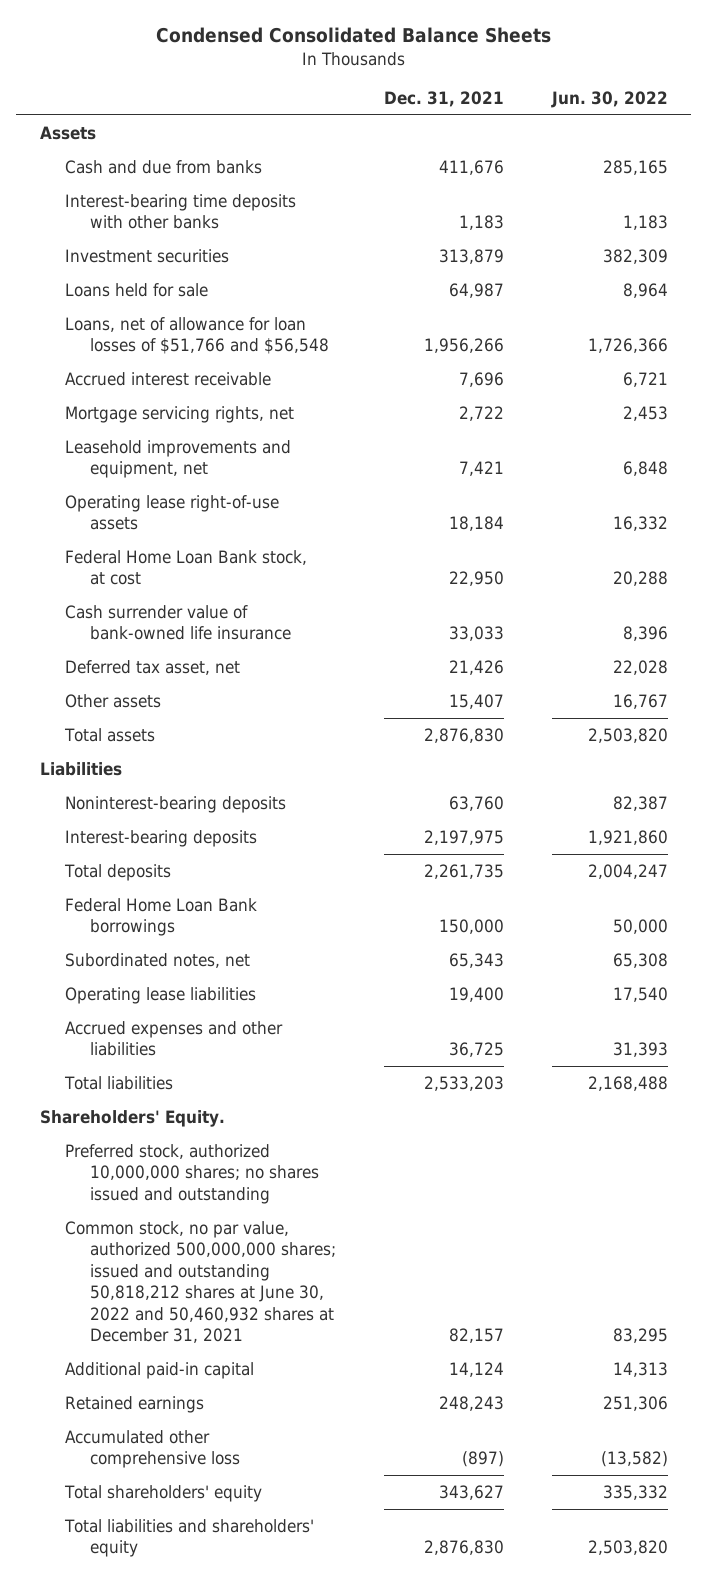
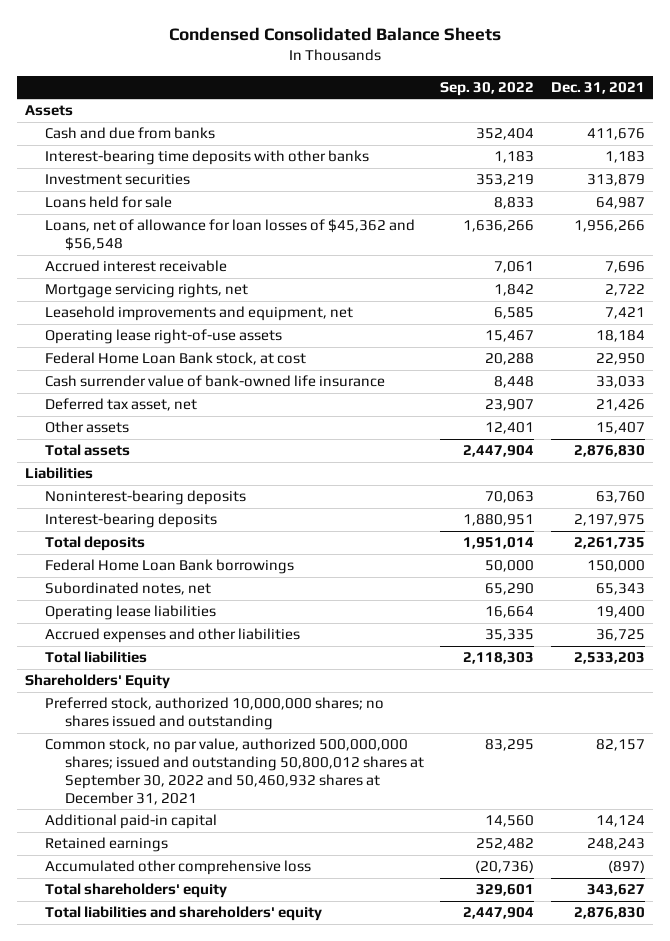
[550,91,668,109] Jun. 30, 2022 -> none
none -> [440,81,535,96] Sep. 30, 2022
[65,316,330,355] Loans, net of allowance for loan losses of $51,766 and $56,548 -> [44,219,415,252] Loans, net of allowance for loan losses of $45,362 and $56,548
[39,1109,225,1127] Shareholders' Equity. -> [25,674,171,690] Shareholders' Equity
[65,1220,337,1344] Common stock, no par value, authorized 500,000,000 shares; issued and outstanding 50,818,212 shares at June 30, 2022 and 50,460,932 shares at December 31, 2021 -> [44,738,424,805] Common stock, no par value, authorized 500,000,000 shares; issued and outstanding 50,800,012 shares at September 30, 2022 and 50,460,932 shares at December 31, 2021

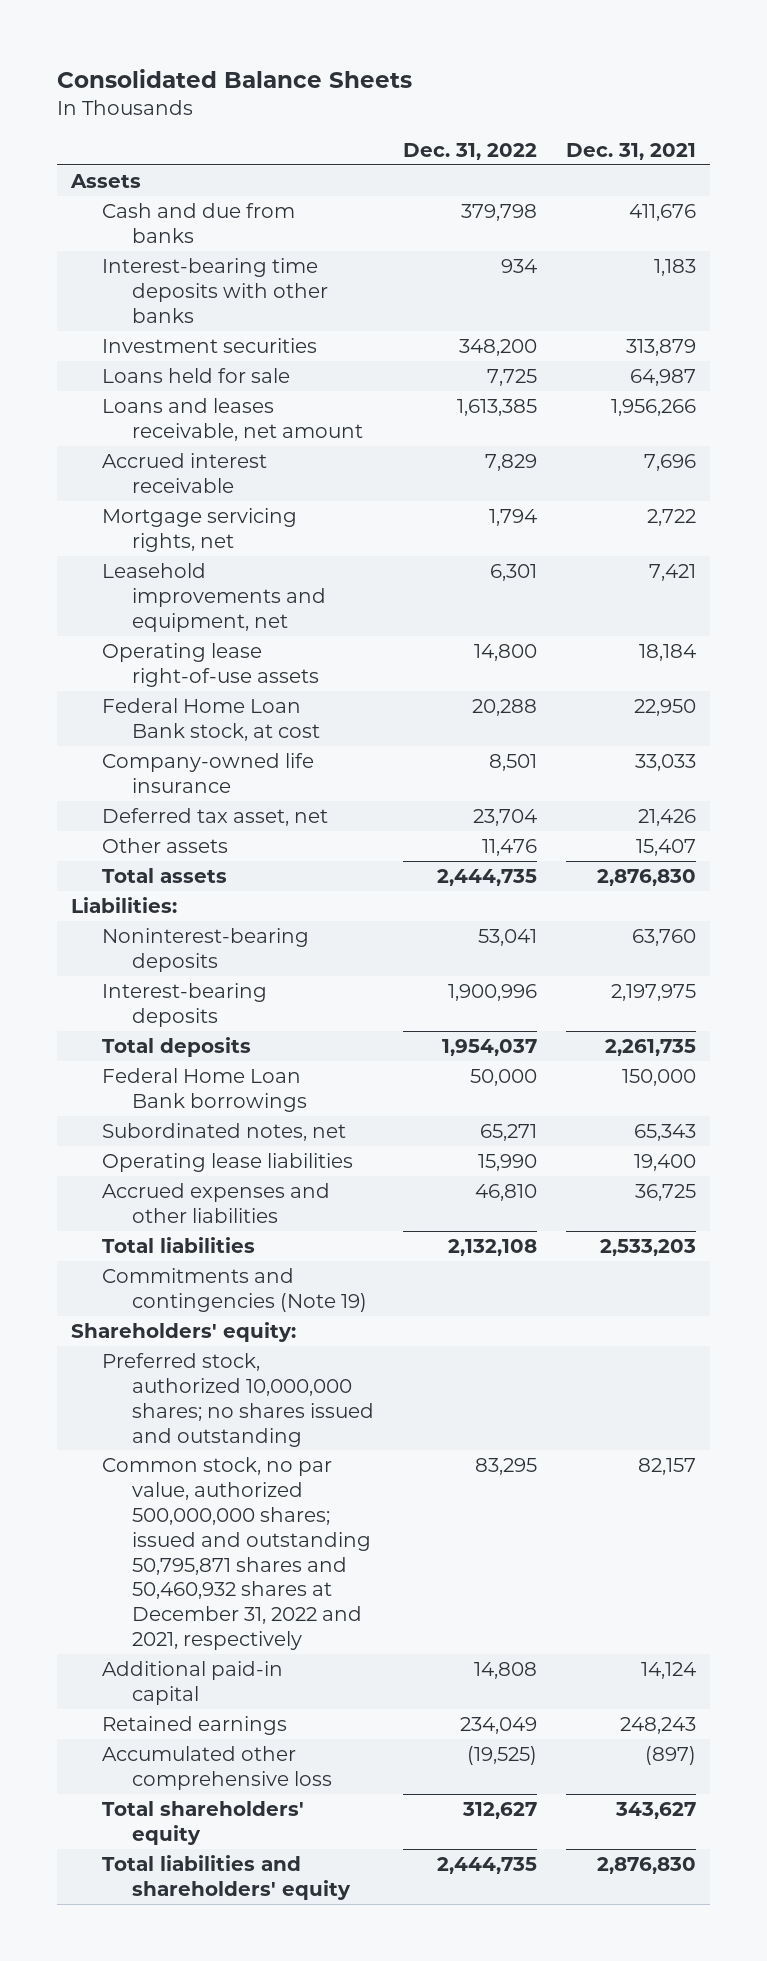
[168,27,501,42] Condensed Consolidated Balance Sheets -> [57,68,413,88] Consolidated Balance Sheets
[440,81,535,96] Sep. 30, 2022 -> none
none -> [403,142,538,160] Dec. 31, 2022
[44,219,415,252] Loans, net of allowance for loan losses of $45,362 and $56,548 -> [101,397,364,441] Loans and leases receivable, net amount
[44,375,385,388] Cash surrender value of bank-owned life insurance -> [101,752,314,793] Company-owned life insurance
[25,467,94,480] Liabilities -> [71,896,178,913] Liabilities:
none -> [101,1267,368,1312] Commitments and contingencies (Note 19)
[25,674,171,690] Shareholders' Equity -> [71,1321,297,1342] Shareholders' equity:
[44,738,424,805] Common stock, no par value, authorized 500,000,000 shares; issued and outstanding 50,800,012 shares at September 30, 2022 and 50,460,932 shares at December 31, 2021 -> [101,1456,372,1651] Common stock, no par value, authorized 500,000,000 shares; issued and outstanding 50,795,871 shares and 50,460,932 shares at December 31, 2022 and 2021, respectively

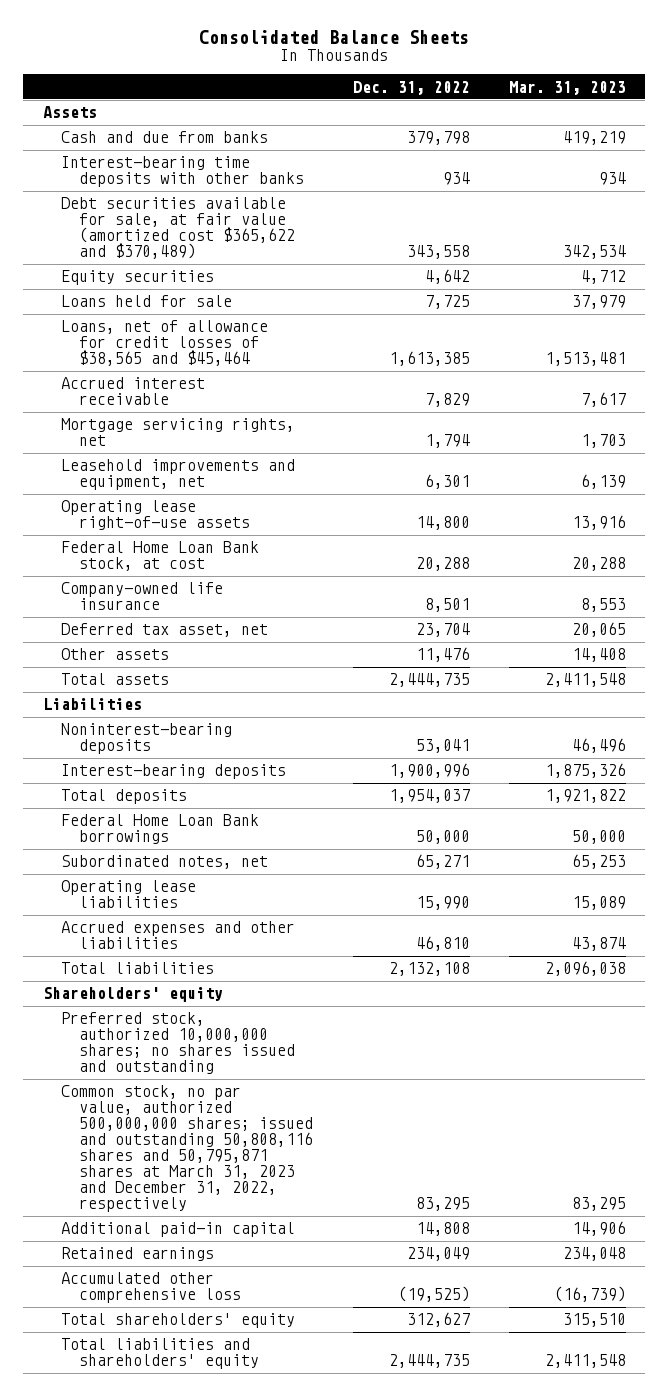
[566,142,697,160] Dec. 31, 2021 -> none
none -> [508,80,626,95] Mar. 31, 2023
[101,337,317,353] Investment securities -> none
none -> [61,197,296,260] Debt securities available for sale, at fair value (amortized cost $365,622 and $370,489)
none -> [61,270,215,286] Equity securities
[101,397,364,441] Loans and leases receivable, net amount -> [61,320,269,367] Loans, net of allowance for credit losses of $38,565 and $45,464
[71,896,178,913] Liabilities: -> [42,698,142,711] Liabilities
[101,1267,368,1312] Commitments and contingencies (Note 19) -> none
[71,1321,297,1342] Shareholders' equity: -> [42,987,223,1003] Shareholders' equity
[101,1456,372,1651] Common stock, no par value, authorized 500,000,000 shares; issued and outstanding 50,795,871 shares and 50,460,932 shares at December 31, 2022 and 2021, respectively -> [61,1085,314,1213] Common stock, no par value, authorized 500,000,000 shares; issued and outstanding 50,808,116 shares and 50,795,871 shares at March 31, 2023 and December 31, 2022, respectively

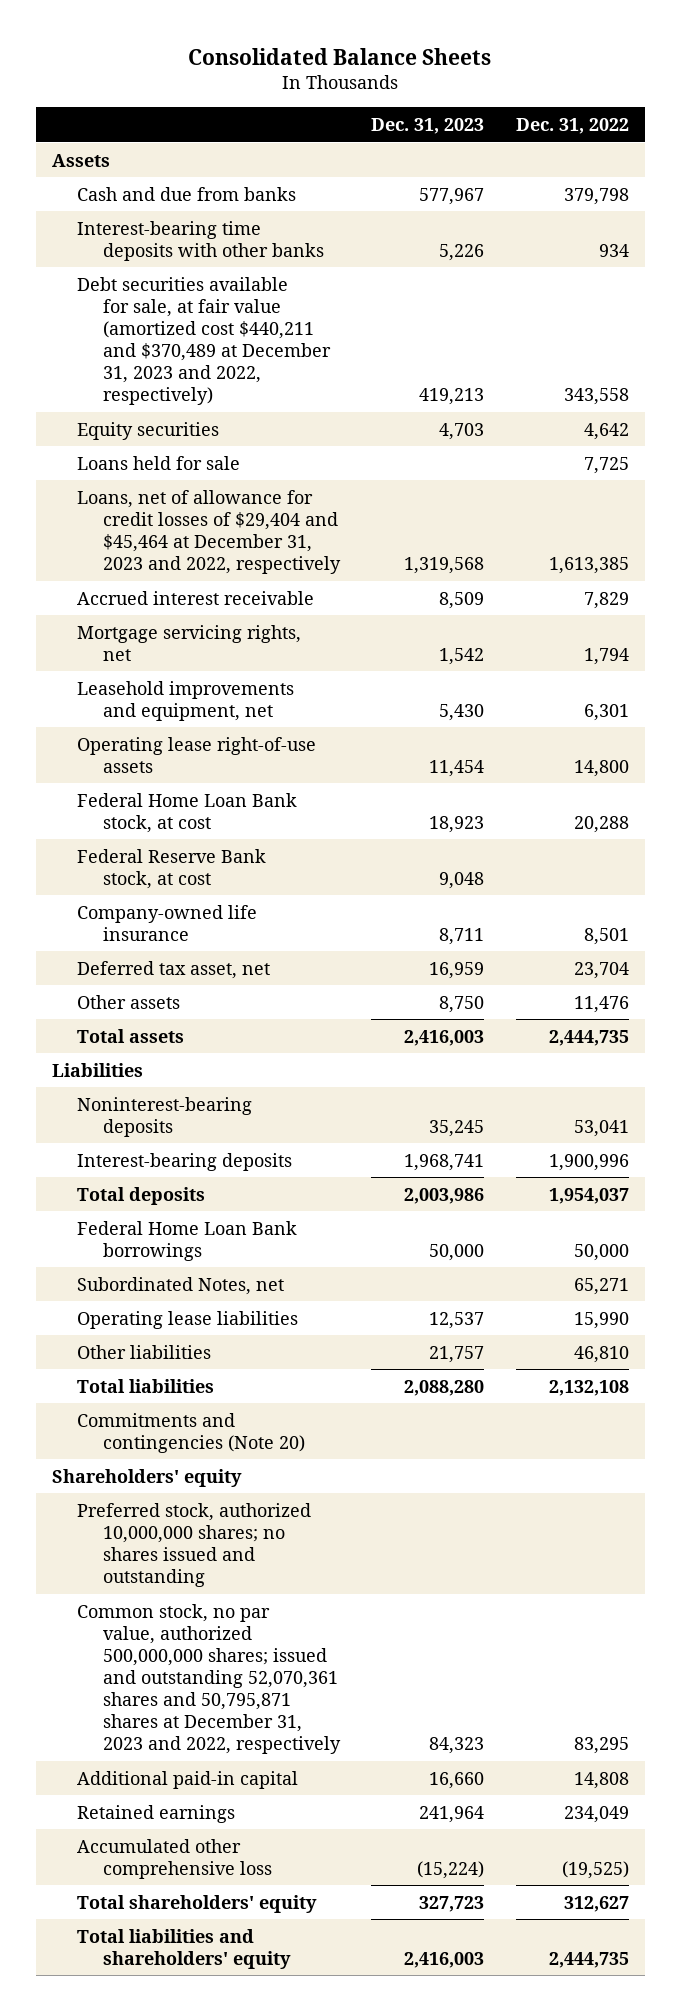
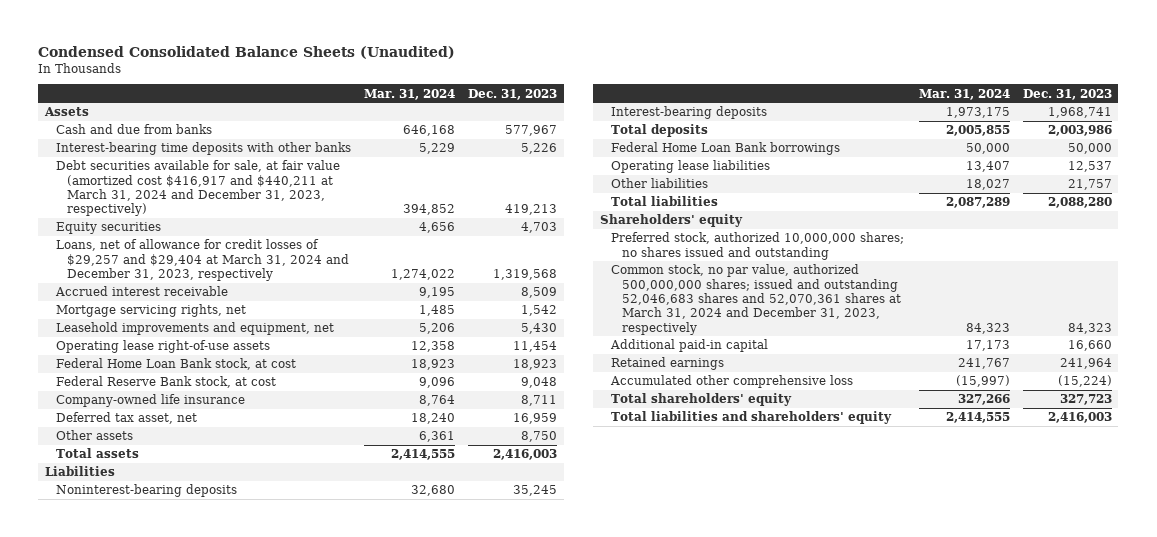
[188,47,492,65] Consolidated Balance Sheets -> [38,45,456,59] Condensed Consolidated Balance Sheets (Unaudited)
[515,118,629,135] Dec. 31, 2022 -> none
none -> [363,88,455,100] Mar. 31, 2024
[77,276,331,406] Debt securities available for sale, at fair value (amortized cost $440,211 and $370,489 at December 31, 2023 and 2022, respectively) -> [55,160,340,217] Debt securities available for sale, at fair value (amortized cost $416,917 and $440,211 at March 31, 2024 and December 31, 2023, respectively)
[77,455,241,470] Loans held for sale -> none
[77,489,341,574] Loans, net of allowance for credit losses of $29,404 and $45,464 at December 31, 2023 and 2022, respectively -> [55,239,350,282] Loans, net of allowance for credit losses of $29,257 and $29,404 at March 31, 2024 and December 31, 2023, respectively
[77,1276,285,1295] Subordinated Notes, net -> none
[77,1412,305,1453] Commitments and contingencies (Note 20) -> none
[77,1603,341,1755] Common stock, no par value, authorized 500,000,000 shares; issued and outstanding 52,070,361 shares and 50,795,871 shares at December 31, 2023 and 2022, respectively -> [610,264,901,335] Common stock, no par value, authorized 500,000,000 shares; issued and outstanding 52,046,683 shares and 52,070,361 shares at March 31, 2024 and December 31, 2023, respectively

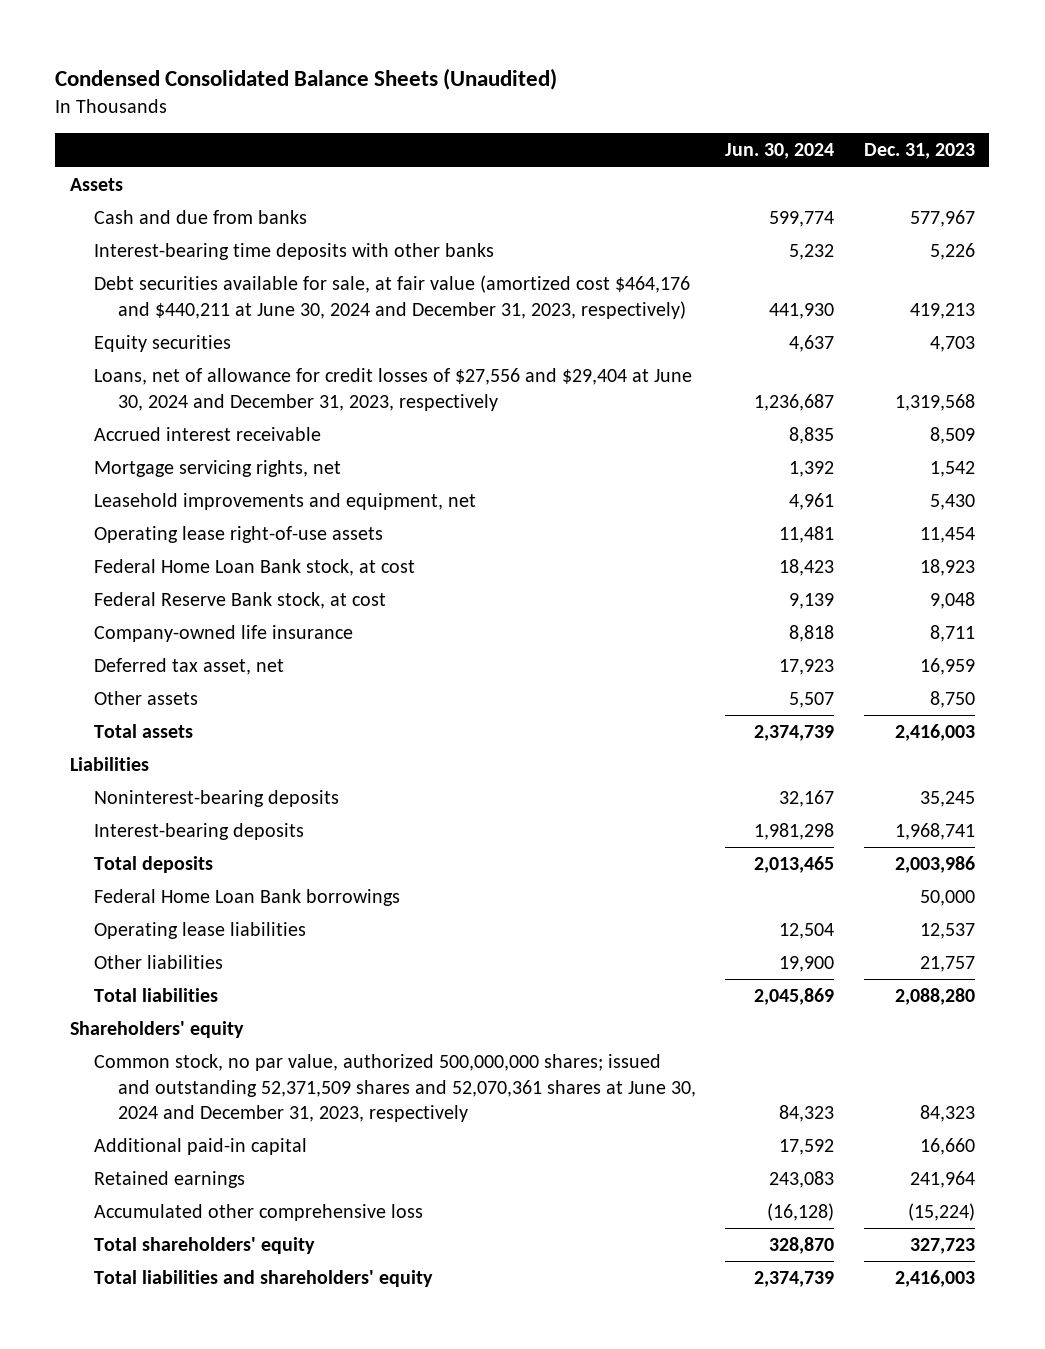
[363,88,455,100] Mar. 31, 2024 -> none
none -> [725,143,835,160] Jun. 30, 2024
[55,160,340,217] Debt securities available for sale, at fair value (amortized cost $416,917 and $440,211 at March 31, 2024 and December 31, 2023, respectively) -> [93,275,690,319] Debt securities available for sale, at fair value (amortized cost $464,176 and $440,211 at June 30, 2024 and December 31, 2023, respectively)
[55,239,350,282] Loans, net of allowance for credit losses of $29,257 and $29,404 at March 31, 2024 and December 31, 2023, respectively -> [93,368,692,411] Loans, net of allowance for credit losses of $27,556 and $29,404 at June 30, 2024 and December 31, 2023, respectively
[610,232,904,260] Preferred stock, authorized 10,000,000 shares; no shares issued and outstanding -> none
[610,264,901,335] Common stock, no par value, authorized 500,000,000 shares; issued and outstanding 52,046,683 shares and 52,070,361 shares at March 31, 2024 and December 31, 2023, respectively -> [93,1054,696,1122] Common stock, no par value, authorized 500,000,000 shares; issued and outstanding 52,371,509 shares and 52,070,361 shares at June 30, 2024 and December 31, 2023, respectively

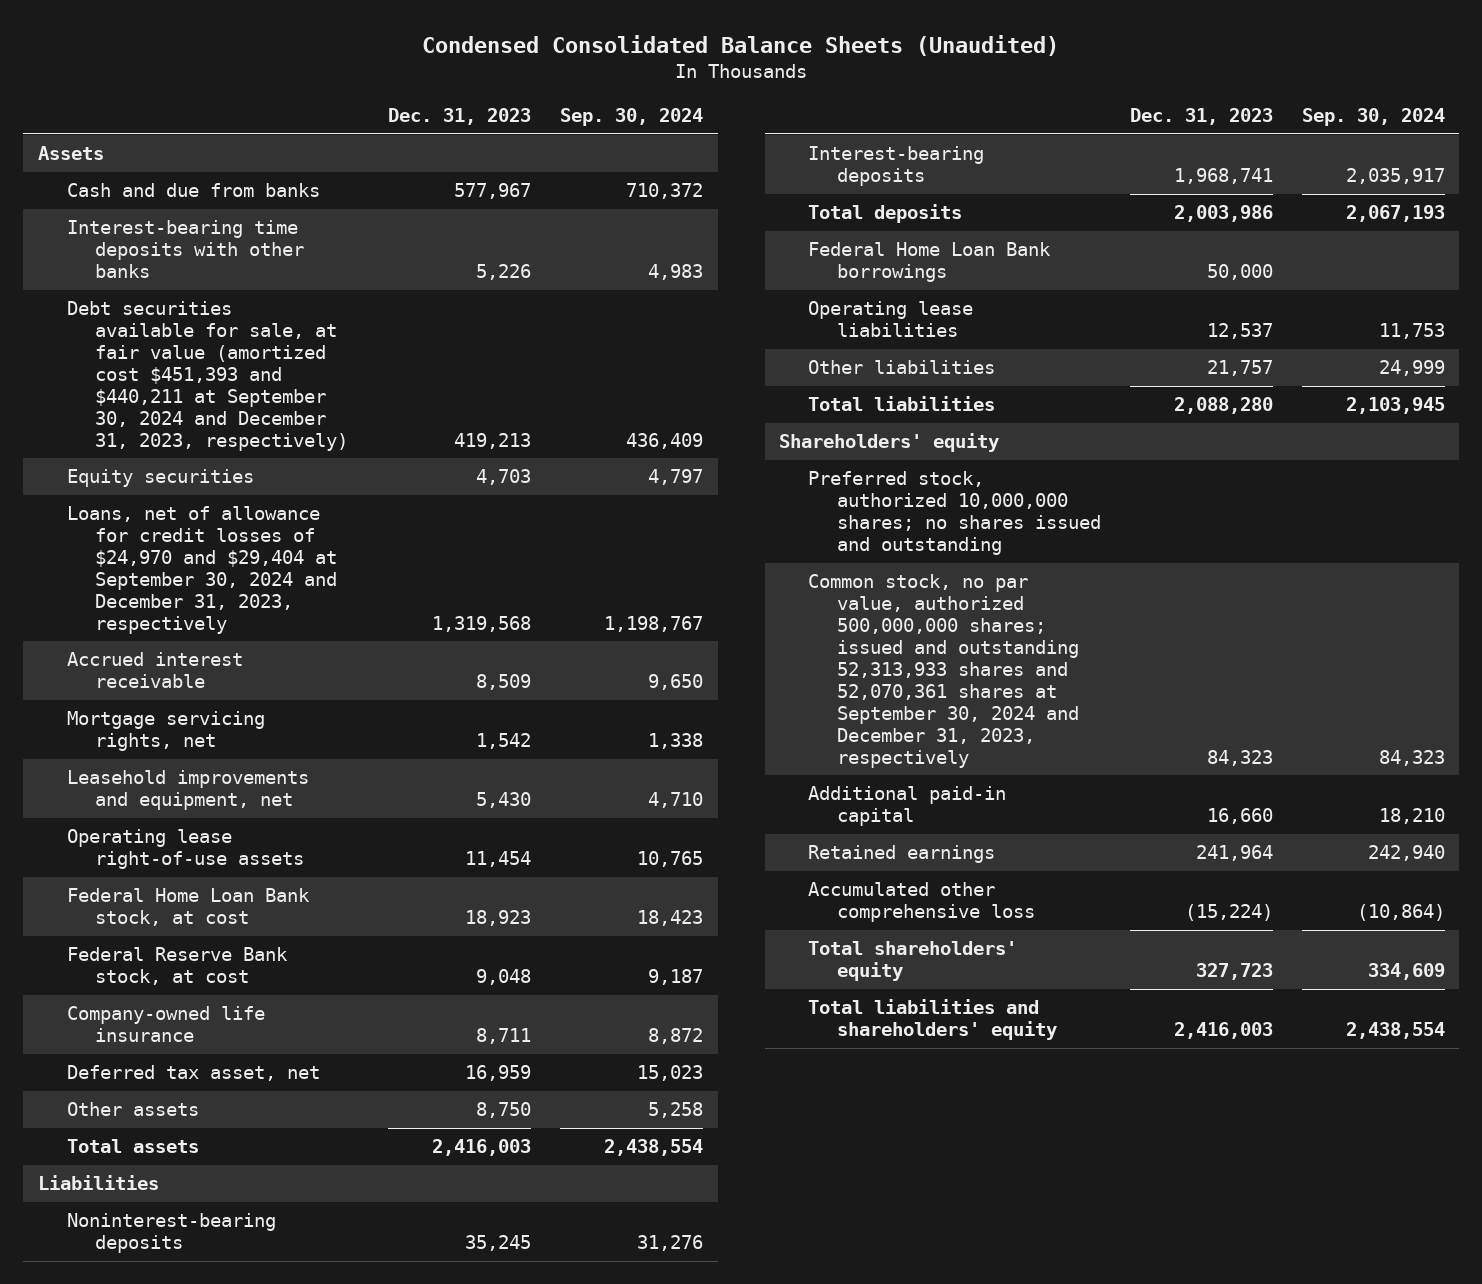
[725,143,835,160] Jun. 30, 2024 -> none
none -> [560,108,704,127] Sep. 30, 2024
[93,275,690,319] Debt securities available for sale, at fair value (amortized cost $464,176 and $440,211 at June 30, 2024 and December 31, 2023, respectively) -> [66,301,349,451] Debt securities available for sale, at fair value (amortized cost $451,393 and $440,211 at September 30, 2024 and December 31, 2023, respectively)
[93,368,692,411] Loans, net of allowance for credit losses of $27,556 and $29,404 at June 30, 2024 and December 31, 2023, respectively -> [66,506,338,635] Loans, net of allowance for credit losses of $24,970 and $29,404 at September 30, 2024 and December 31, 2023, respectively
none -> [808,471,1101,556] Preferred stock, authorized 10,000,000 shares; no shares issued and outstanding
[93,1054,696,1122] Common stock, no par value, authorized 500,000,000 shares; issued and outstanding 52,371,509 shares and 52,070,361 shares at June 30, 2024 and December 31, 2023, respectively -> [808,574,1079,768] Common stock, no par value, authorized 500,000,000 shares; issued and outstanding 52,313,933 shares and 52,070,361 shares at September 30, 2024 and December 31, 2023, respectively

